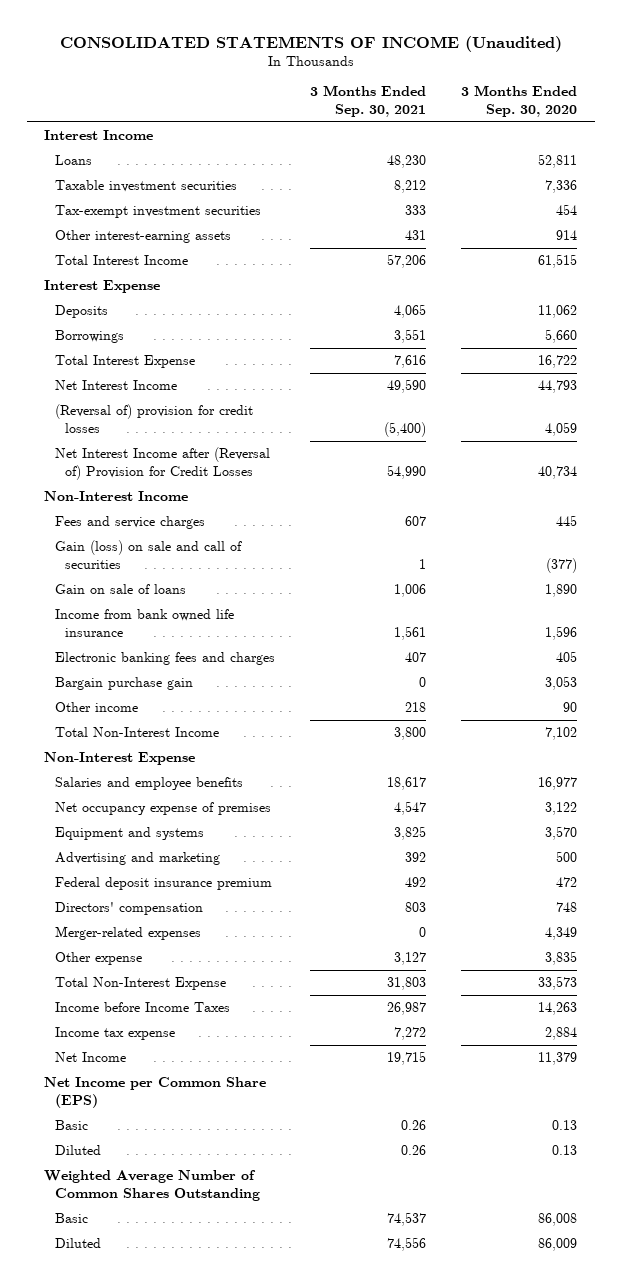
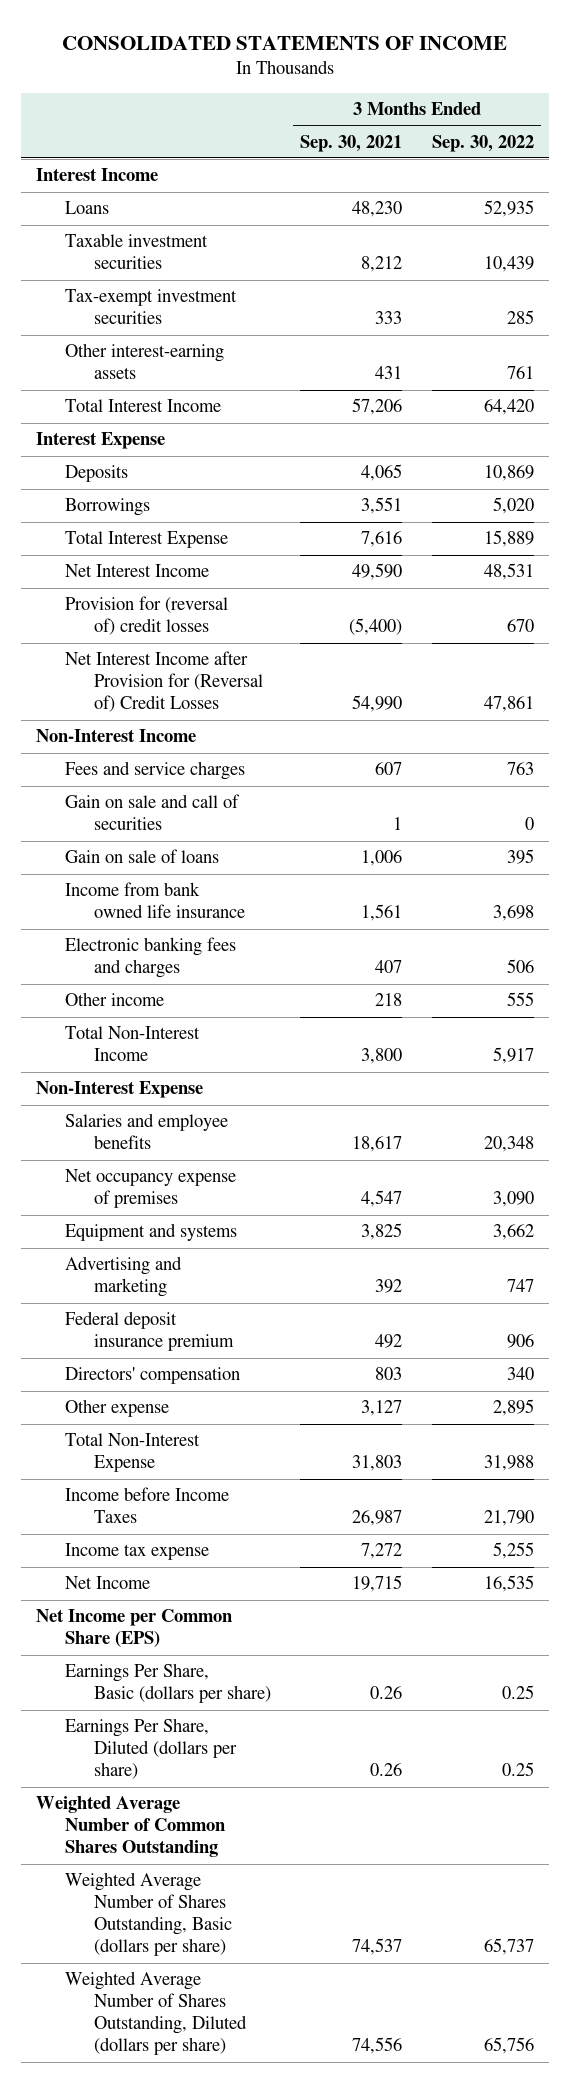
[59,35,562,52] CONSOLIDATED STATEMENTS OF INCOME (Unaudited) -> [61,35,507,50] CONSOLIDATED STATEMENTS OF INCOME
[461,85,578,117] 3 Months Ended Sep. 30, 2020 -> none
none -> [431,134,534,152] Sep. 30, 2022
[54,404,253,433] (Reversal of) provision for credit losses -> [64,596,228,636] Provision for (reversal of) credit losses
[54,447,270,480] Net Interest Income after (Reversal of) Provision for Credit Losses -> [64,651,264,713] Net Interest Income after Provision for (Reversal of) Credit Losses
[54,540,242,569] Gain (loss) on sale and call of securities -> [64,794,240,831] Gain on sale and call of securities
[54,677,193,691] Bargain purchase gain -> none
[54,926,201,941] Merger-related expenses -> none
[54,1120,88,1131] Basic -> [64,1663,272,1704] Earnings Per Share, Basic (dollars per share)
[54,1145,101,1156] Diluted -> [64,1718,238,1780] Earnings Per Share, Diluted (dollars per share)
[54,1213,88,1224] Basic -> [64,1872,233,1957] Weighted Average Number of Shares Outstanding, Basic (dollars per share)
[54,1238,101,1249] Diluted -> [64,1971,248,2056] Weighted Average Number of Shares Outstanding, Diluted (dollars per share)

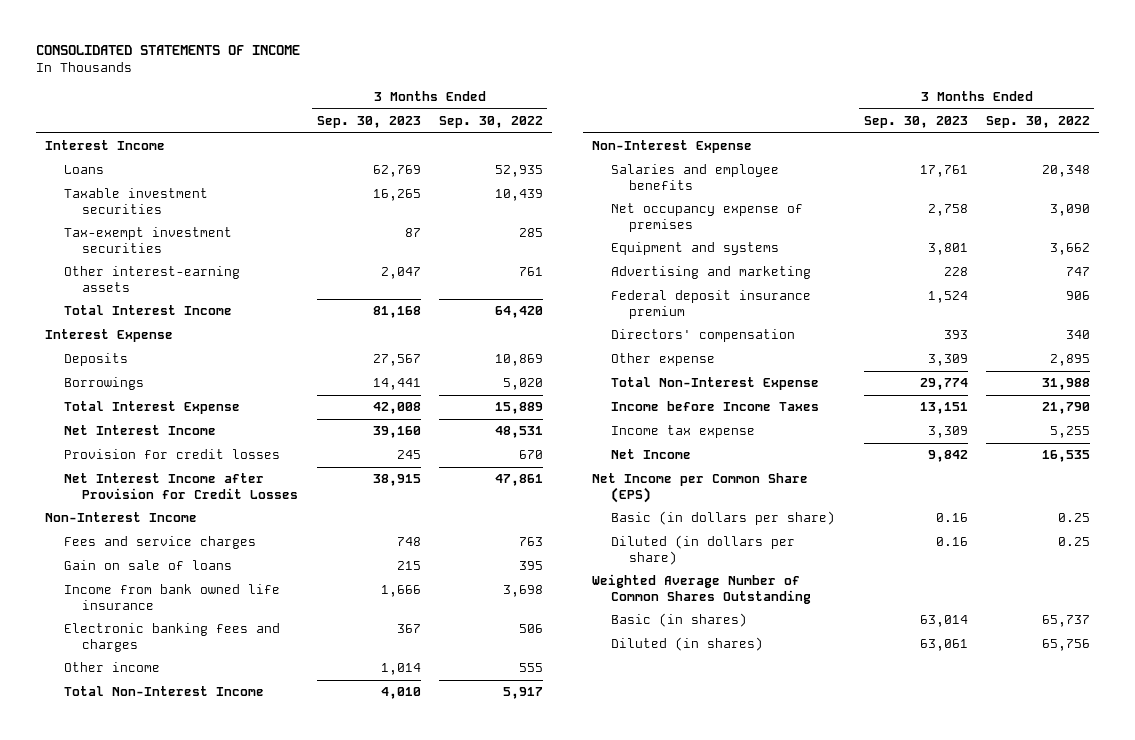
[300,134,403,152] Sep. 30, 2021 -> none
none -> [316,115,421,128] Sep. 30, 2023
[64,596,228,636] Provision for (reversal of) credit losses -> [63,449,280,460] Provision for credit losses
[64,651,264,713] Net Interest Income after Provision for (Reversal of) Credit Losses -> [63,473,299,499] Net Interest Income after Provision for Credit Losses
[64,794,240,831] Gain on sale and call of securities -> none
[64,1663,272,1704] Earnings Per Share, Basic (dollars per share) -> [610,511,835,526] Basic (in dollars per share)
[64,1718,238,1780] Earnings Per Share, Diluted (dollars per share) -> [610,535,795,565] Diluted (in dollars per share)
[64,1872,233,1957] Weighted Average Number of Shares Outstanding, Basic (dollars per share) -> [610,613,747,628] Basic (in shares)
[64,1971,248,2056] Weighted Average Number of Shares Outstanding, Diluted (dollars per share) -> [610,637,763,652] Diluted (in shares)

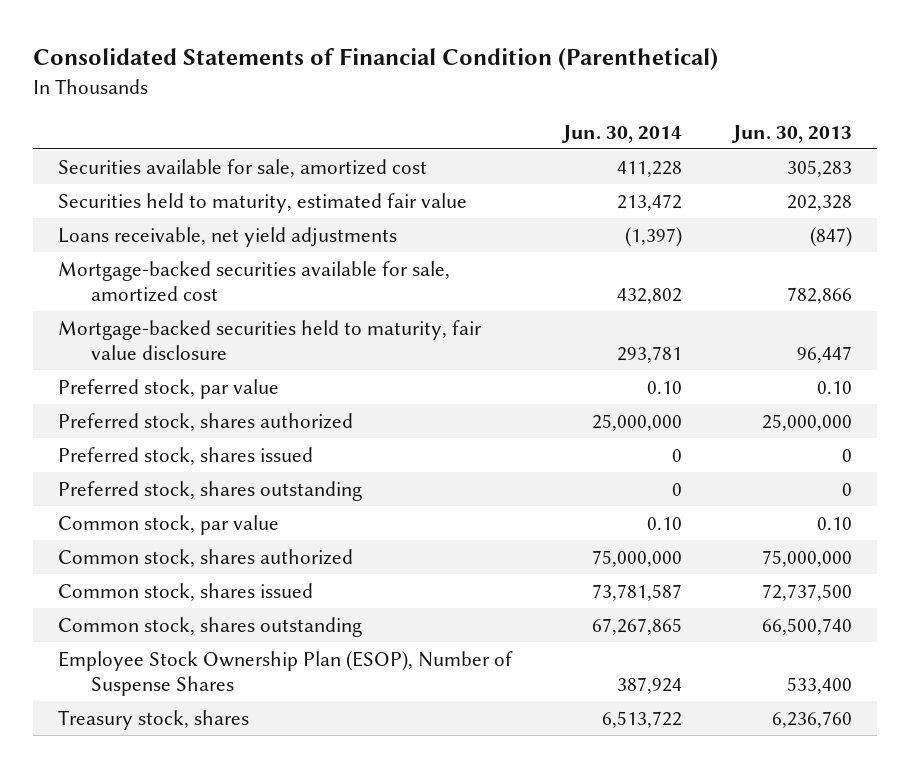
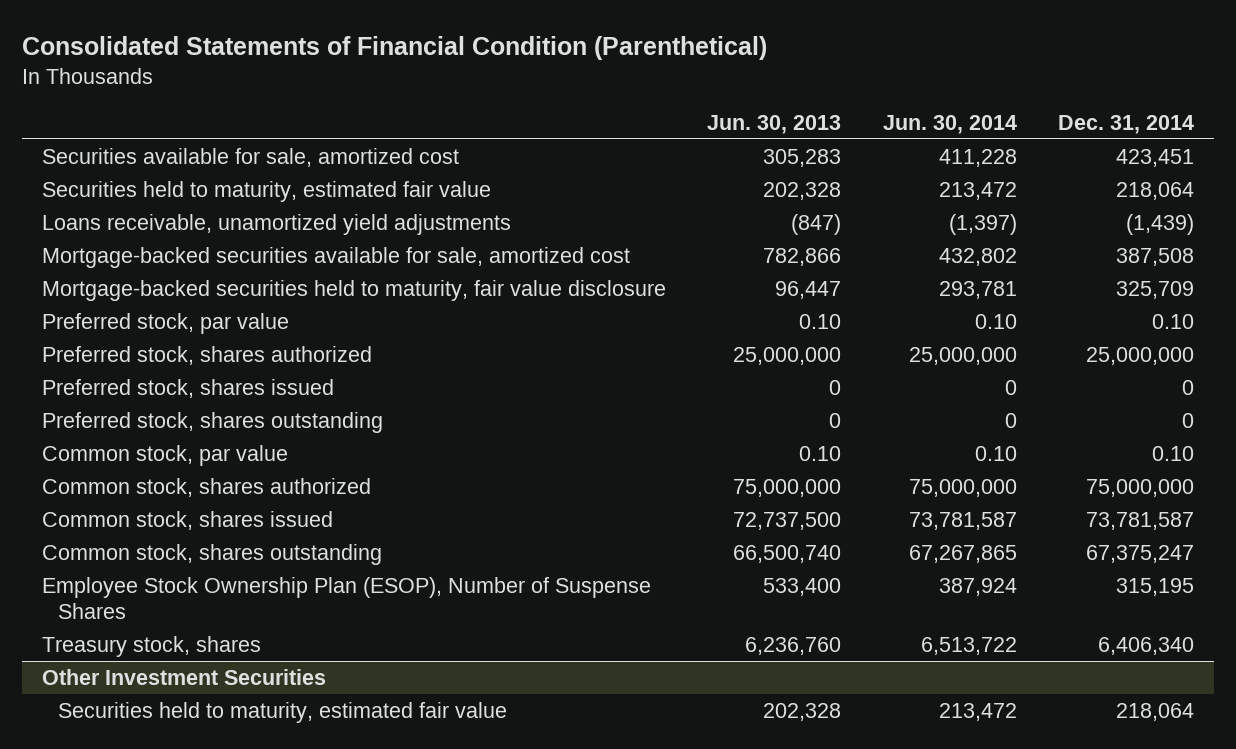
none -> [1057,114,1194,134] Dec. 31, 2014
[57,226,397,247] Loans receivable, net yield adjustments -> [42,213,512,235] Loans receivable, unamortized yield adjustments
none -> [42,668,327,685] Other Investment Securities
none -> [57,701,507,723] Securities held to maturity, estimated fair value

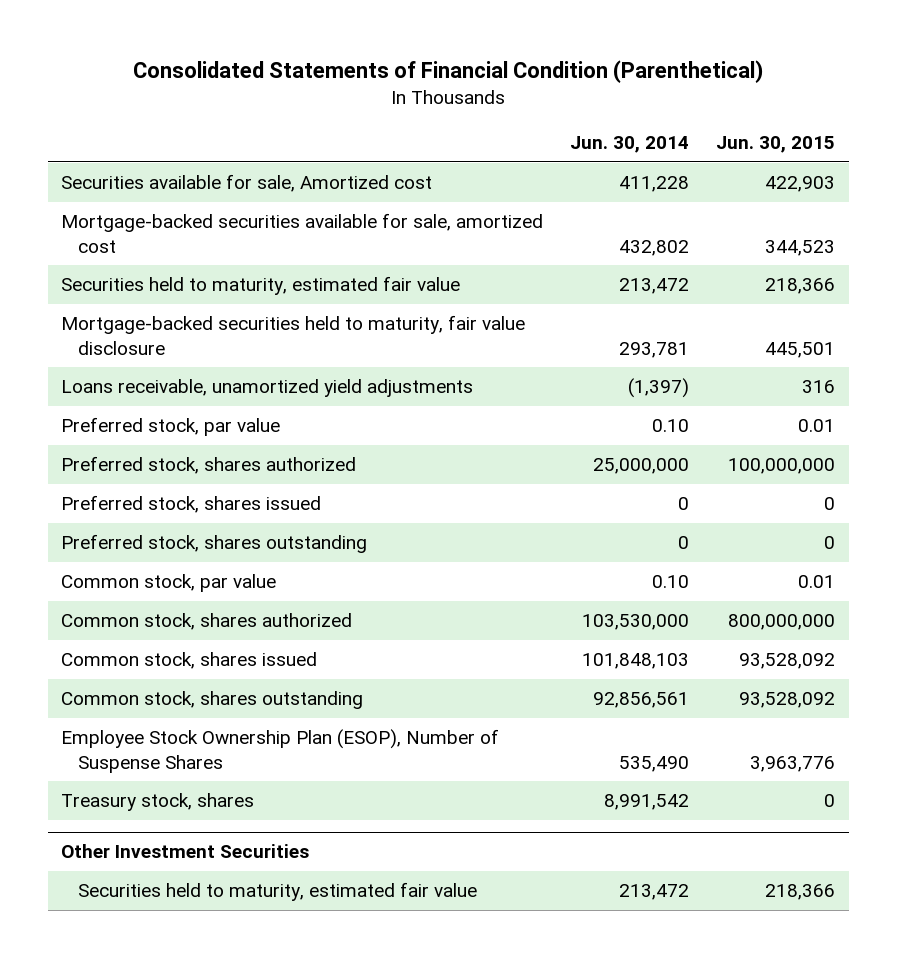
[707,114,842,134] Jun. 30, 2013 -> none
[1057,114,1194,134] Dec. 31, 2014 -> none
none -> [716,135,836,153] Jun. 30, 2015
[42,147,460,167] Securities available for sale, amortized cost -> [61,174,433,193] Securities available for sale, Amortized cost
[42,180,492,202] Securities held to maturity, estimated fair value -> [61,276,461,296] Securities held to maturity, estimated fair value
[42,213,512,235] Loans receivable, unamortized yield adjustments -> [61,379,474,398] Loans receivable, unamortized yield adjustments
[908,478,1017,497] 75,000,000 -> [582,614,690,631] 103,530,000
[908,511,1017,530] 73,781,587 -> [582,653,690,670] 101,848,103
[908,544,1017,563] 67,267,865 -> [593,692,690,709] 92,856,561
[938,577,1017,596] 387,924 -> [619,755,690,772] 535,490
[920,636,1017,655] 6,513,722 -> [604,794,690,811] 8,991,542

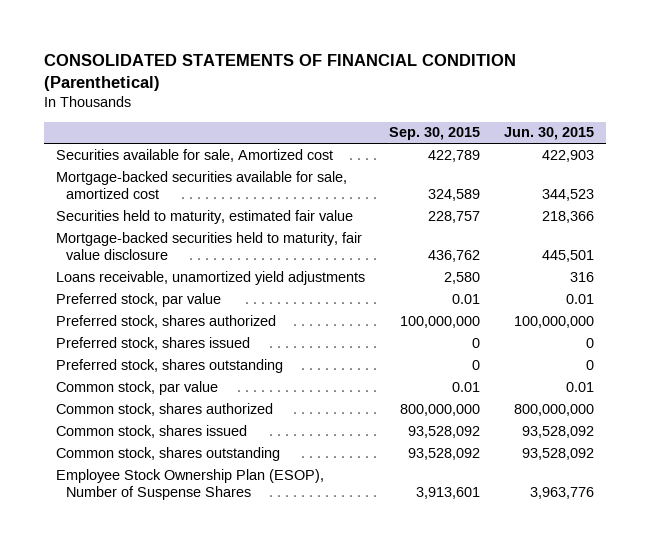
[133,59,764,83] Consolidated Statements of Financial Condition (Parenthetical) -> [43,53,516,91] CONSOLIDATED STATEMENTS OF FINANCIAL CONDITION (Parenthetical)
[570,135,690,153] Jun. 30, 2014 -> none
none -> [388,127,480,141] Sep. 30, 2015
[61,793,255,812] Treasury stock, shares -> none
[61,844,310,859] Other Investment Securities -> none
[78,882,478,902] Securities held to maturity, estimated fair value -> none

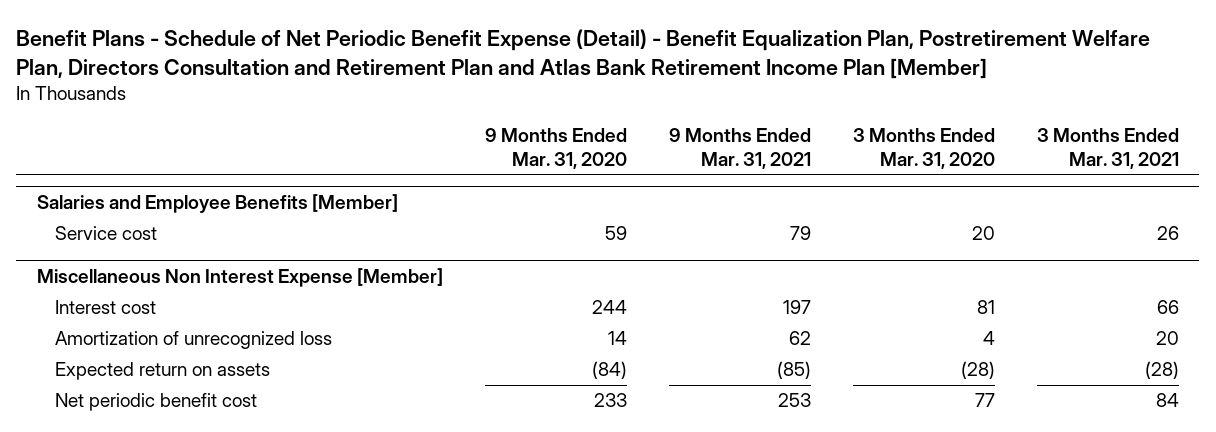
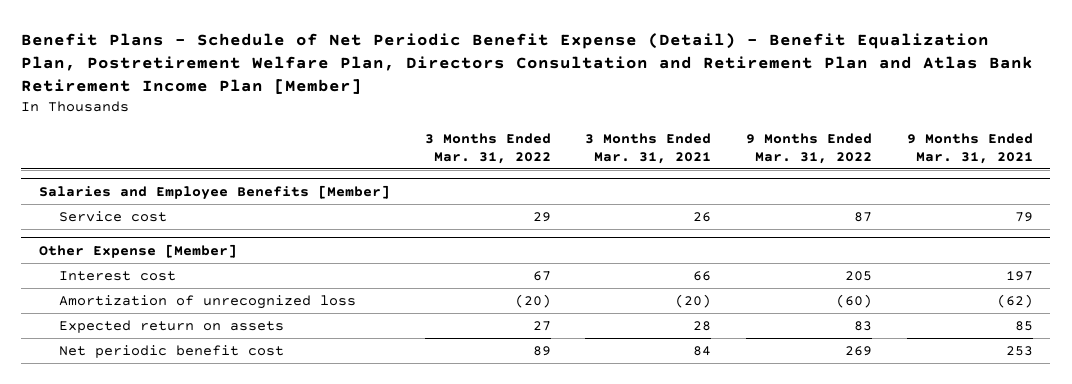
[485,127,628,169] 9 Months Ended Mar. 31, 2020 -> none
[852,127,995,169] 3 Months Ended Mar. 31, 2020 -> none
none -> [424,133,551,164] 3 Months Ended Mar. 31, 2022
none -> [746,133,873,164] 9 Months Ended Mar. 31, 2022
[37,268,444,288] Miscellaneous Non Interest Expense [Member] -> [38,243,237,258] Other Expense [Member]
[788,331,811,346] 62 -> [997,293,1034,308] (62)
[1155,331,1179,346] 20 -> [675,293,712,308] (20)
[776,361,811,380] (85) -> [1015,320,1034,331] 85
[1144,361,1179,380] (28) -> [693,320,712,331] 28

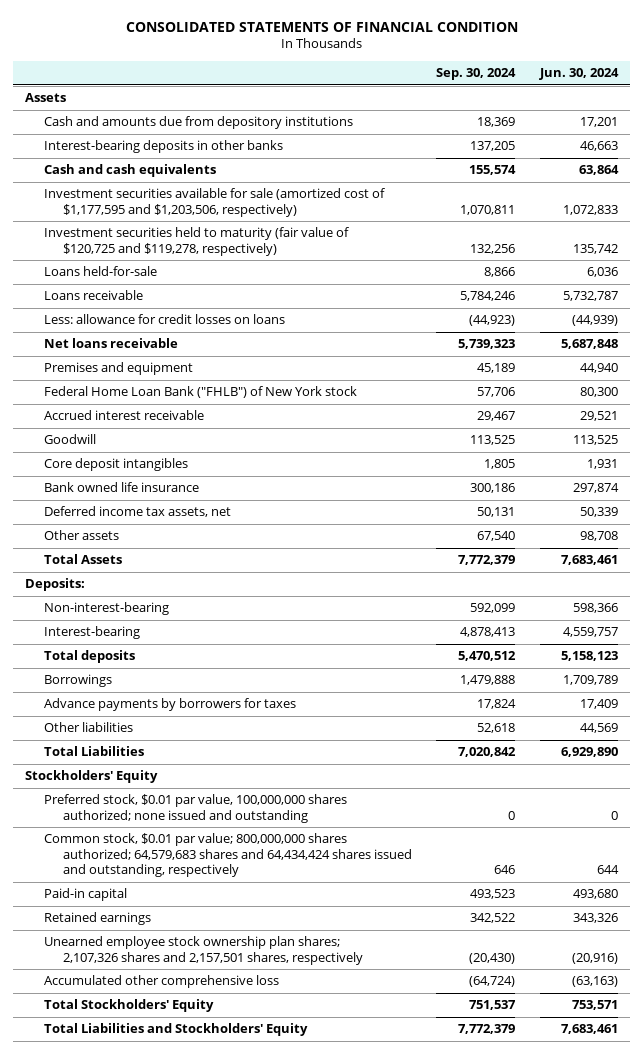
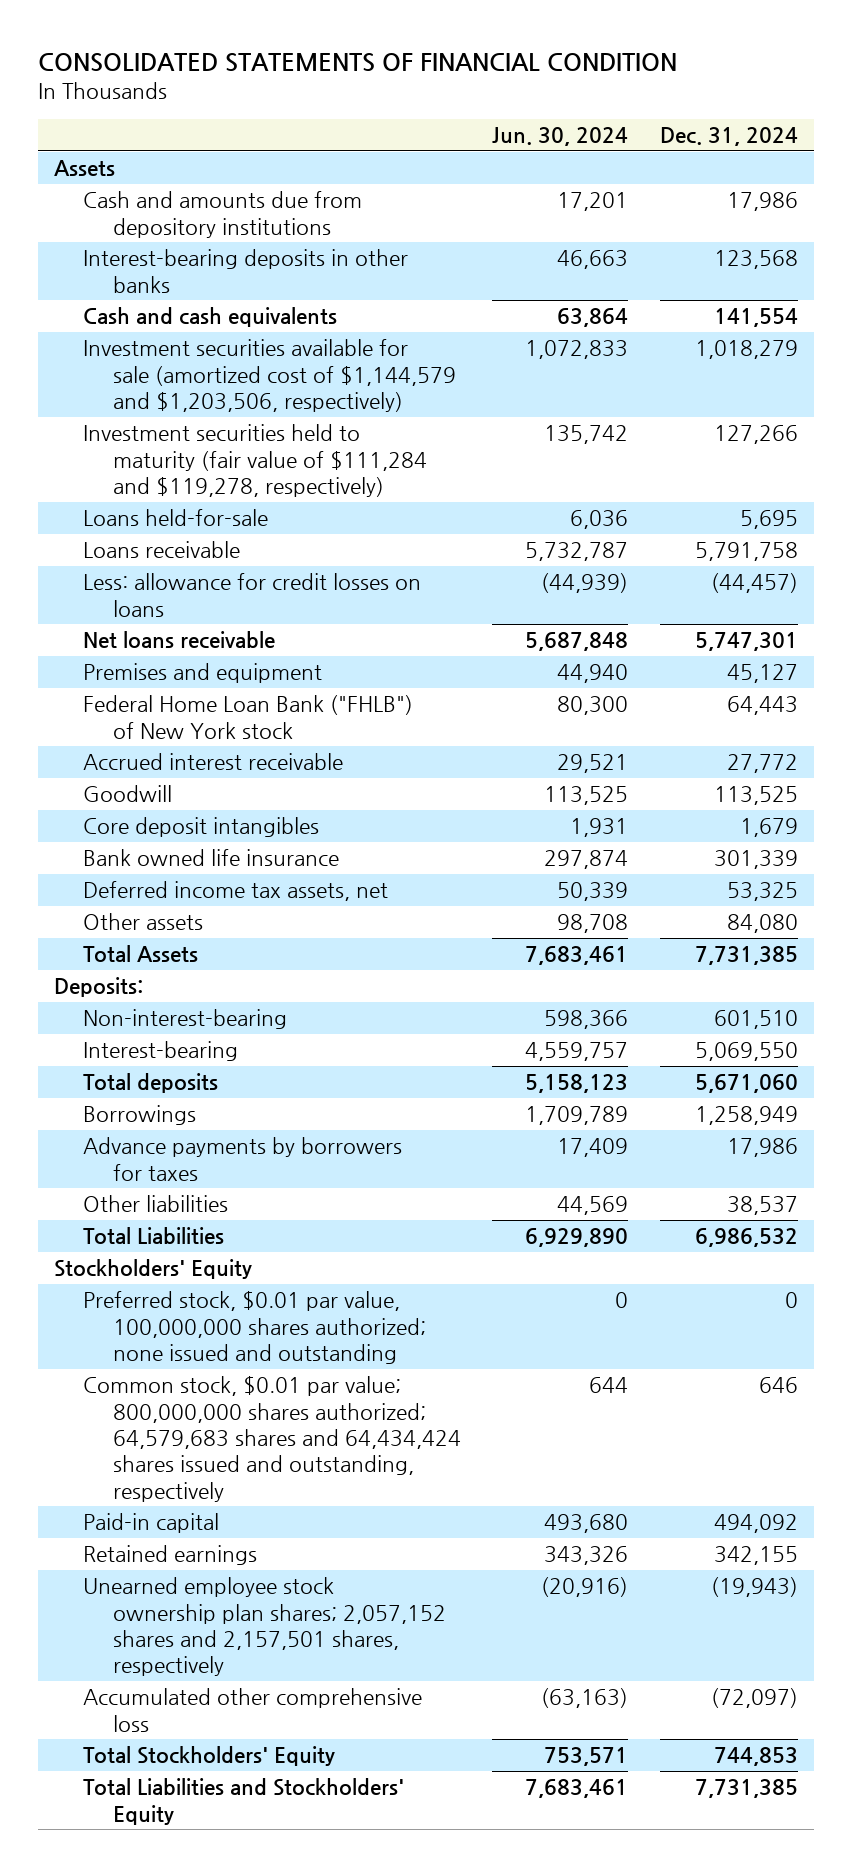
[436,68,517,81] Sep. 30, 2024 -> none
none -> [659,127,798,147] Dec. 31, 2024
[43,188,385,217] Investment securities available for sale (amortized cost of $1,177,595 and $1,203,506, respectively) -> [83,339,457,412] Investment securities available for sale (amortized cost of $1,144,579 and $1,203,506, respectively)
[43,227,349,256] Investment securities held to maturity (fair value of $120,725 and $119,278, respectively) -> [83,424,428,497] Investment securities held to maturity (fair value of $111,284 and $119,278, respectively)
[43,936,363,965] Unearned employee stock ownership plan shares; 2,107,326 shares and 2,157,501 shares, respectively -> [83,1577,447,1677] Unearned employee stock ownership plan shares; 2,057,152 shares and 2,157,501 shares, respectively

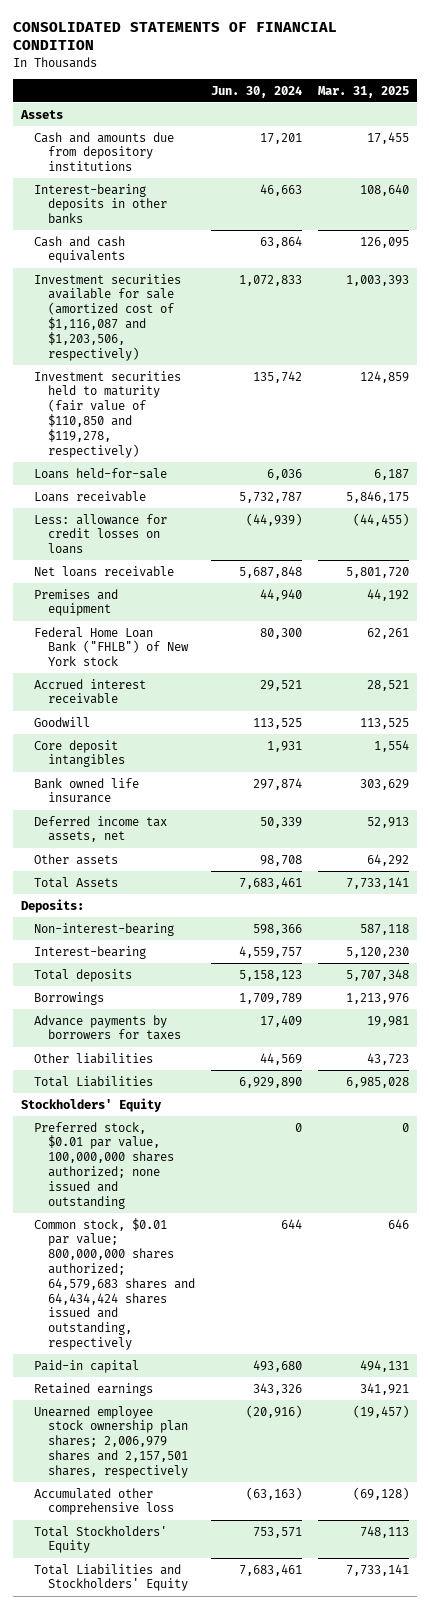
[659,127,798,147] Dec. 31, 2024 -> none
none -> [317,85,409,98] Mar. 31, 2025
[83,339,457,412] Investment securities available for sale (amortized cost of $1,144,579 and $1,203,506, respectively) -> [34,273,182,361] Investment securities available for sale (amortized cost of $1,116,087 and $1,203,506, respectively)
[83,424,428,497] Investment securities held to maturity (fair value of $111,284 and $119,278, respectively) -> [34,370,182,458] Investment securities held to maturity (fair value of $110,850 and $119,278, respectively)
[83,1577,447,1677] Unearned employee stock ownership plan shares; 2,057,152 shares and 2,157,501 shares, respectively -> [34,1405,188,1478] Unearned employee stock ownership plan shares; 2,006,979 shares and 2,157,501 shares, respectively

